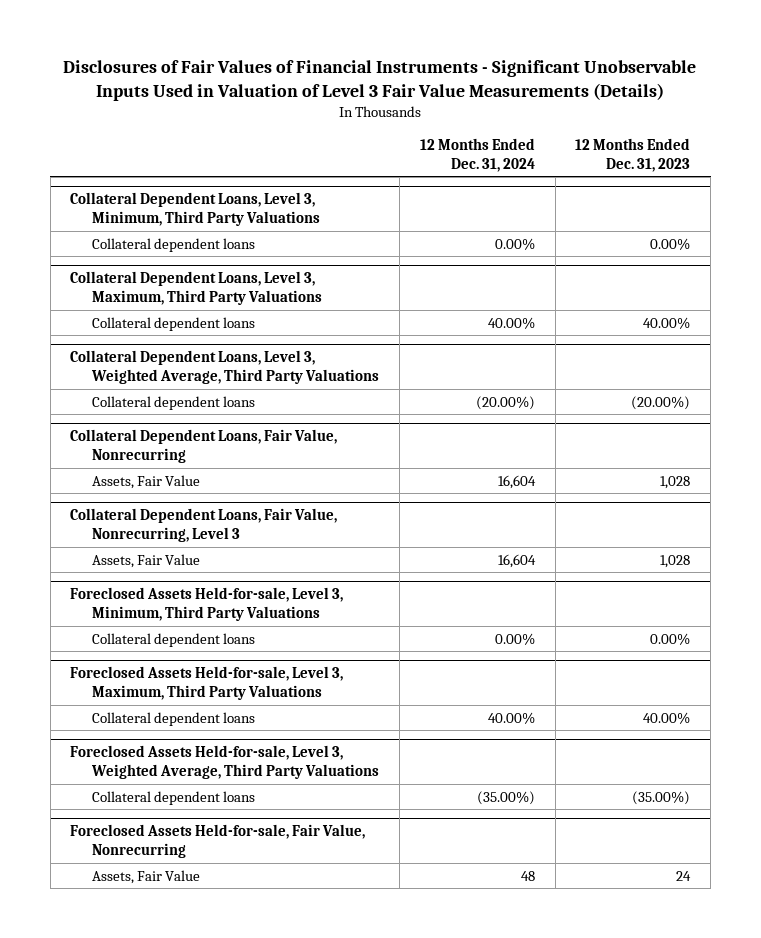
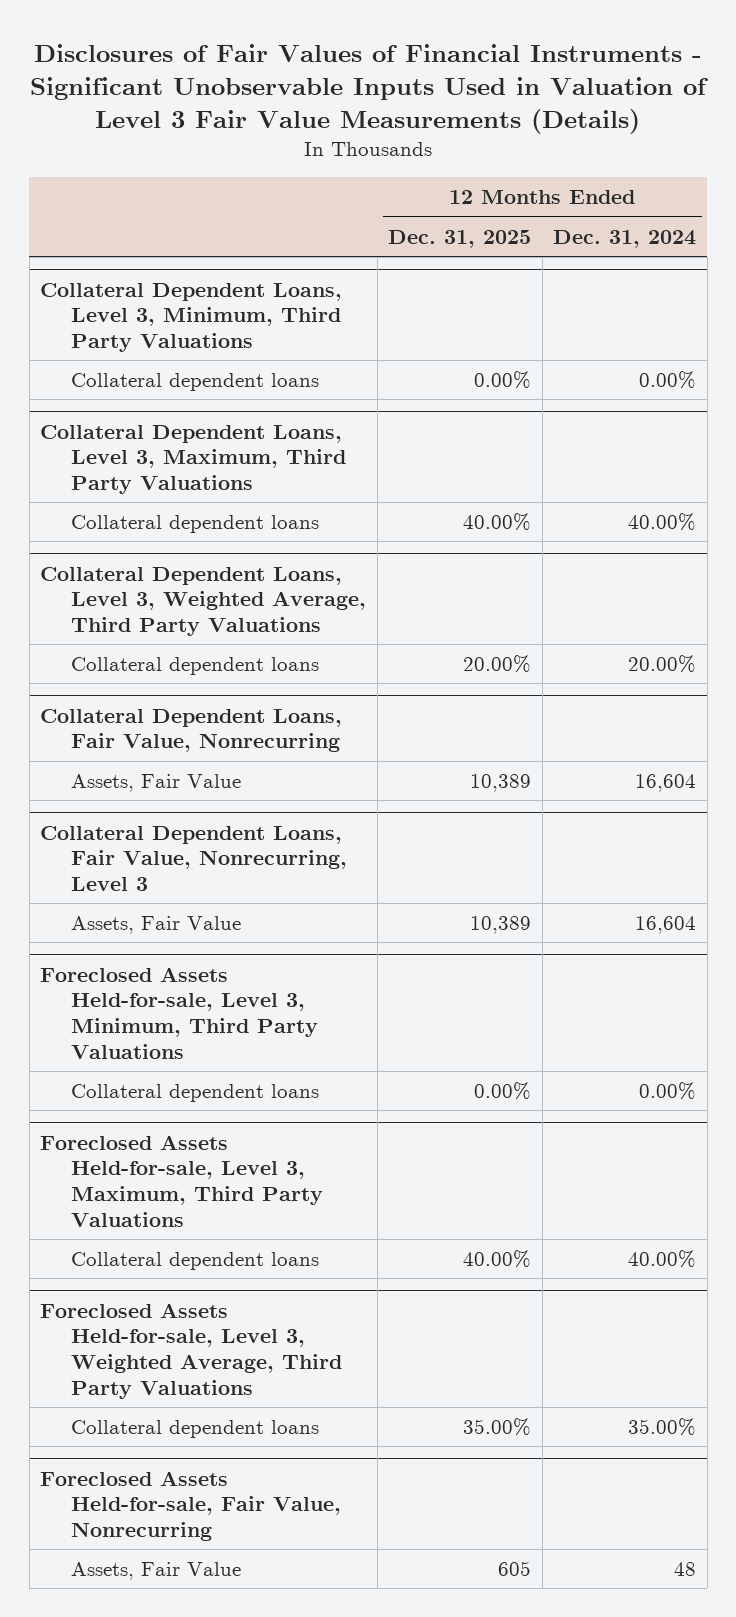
[575,137,691,172] 12 Months Ended Dec. 31, 2023 -> none
none -> [388,229,532,248] Dec. 31, 2025
[475,395,535,410] (20.00%) -> [628,654,697,673] 20.00%
[476,790,535,805] (35.00%) -> [628,1417,697,1436] 35.00%

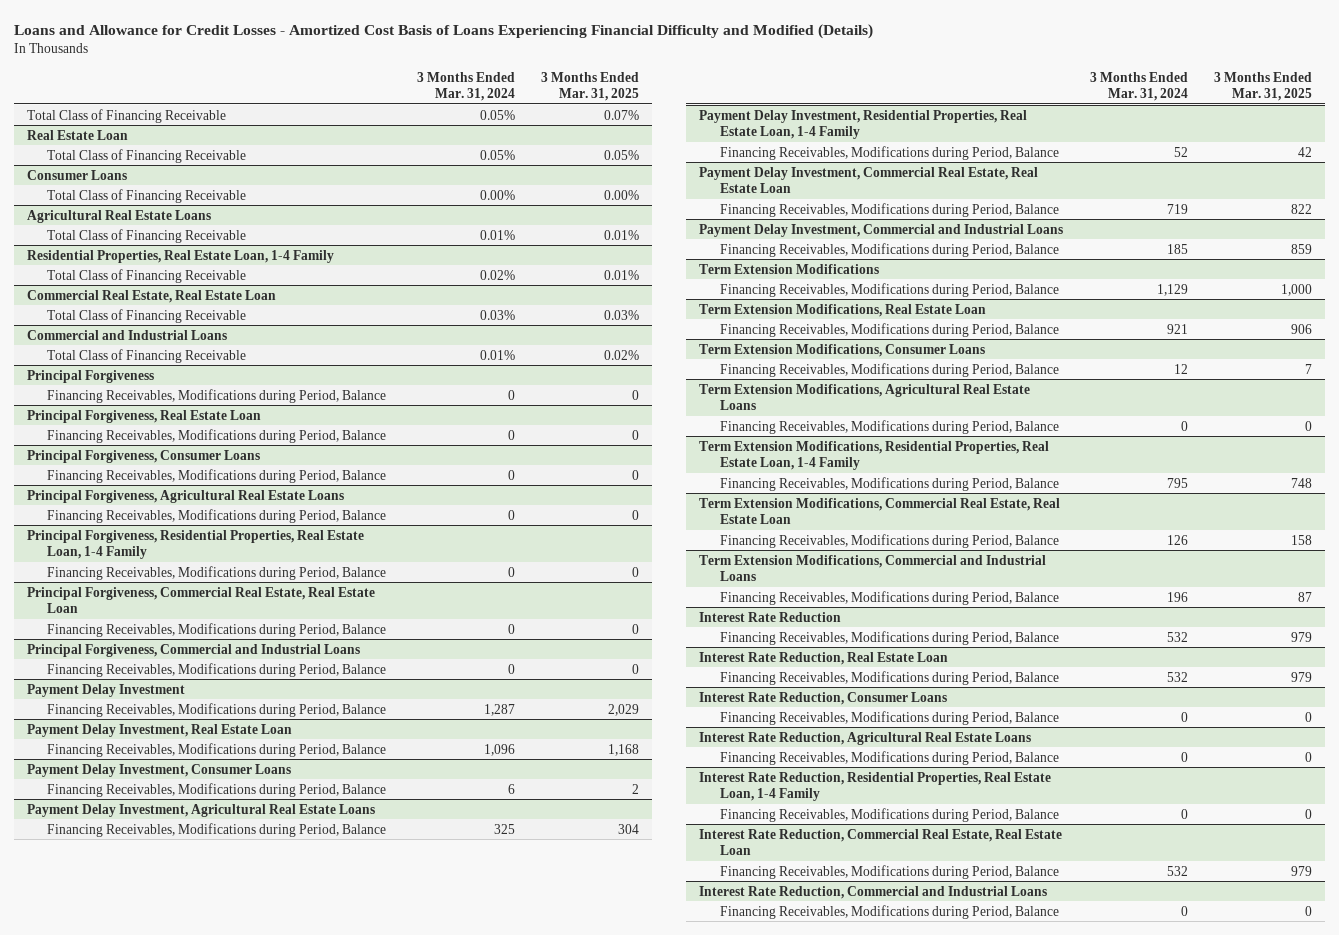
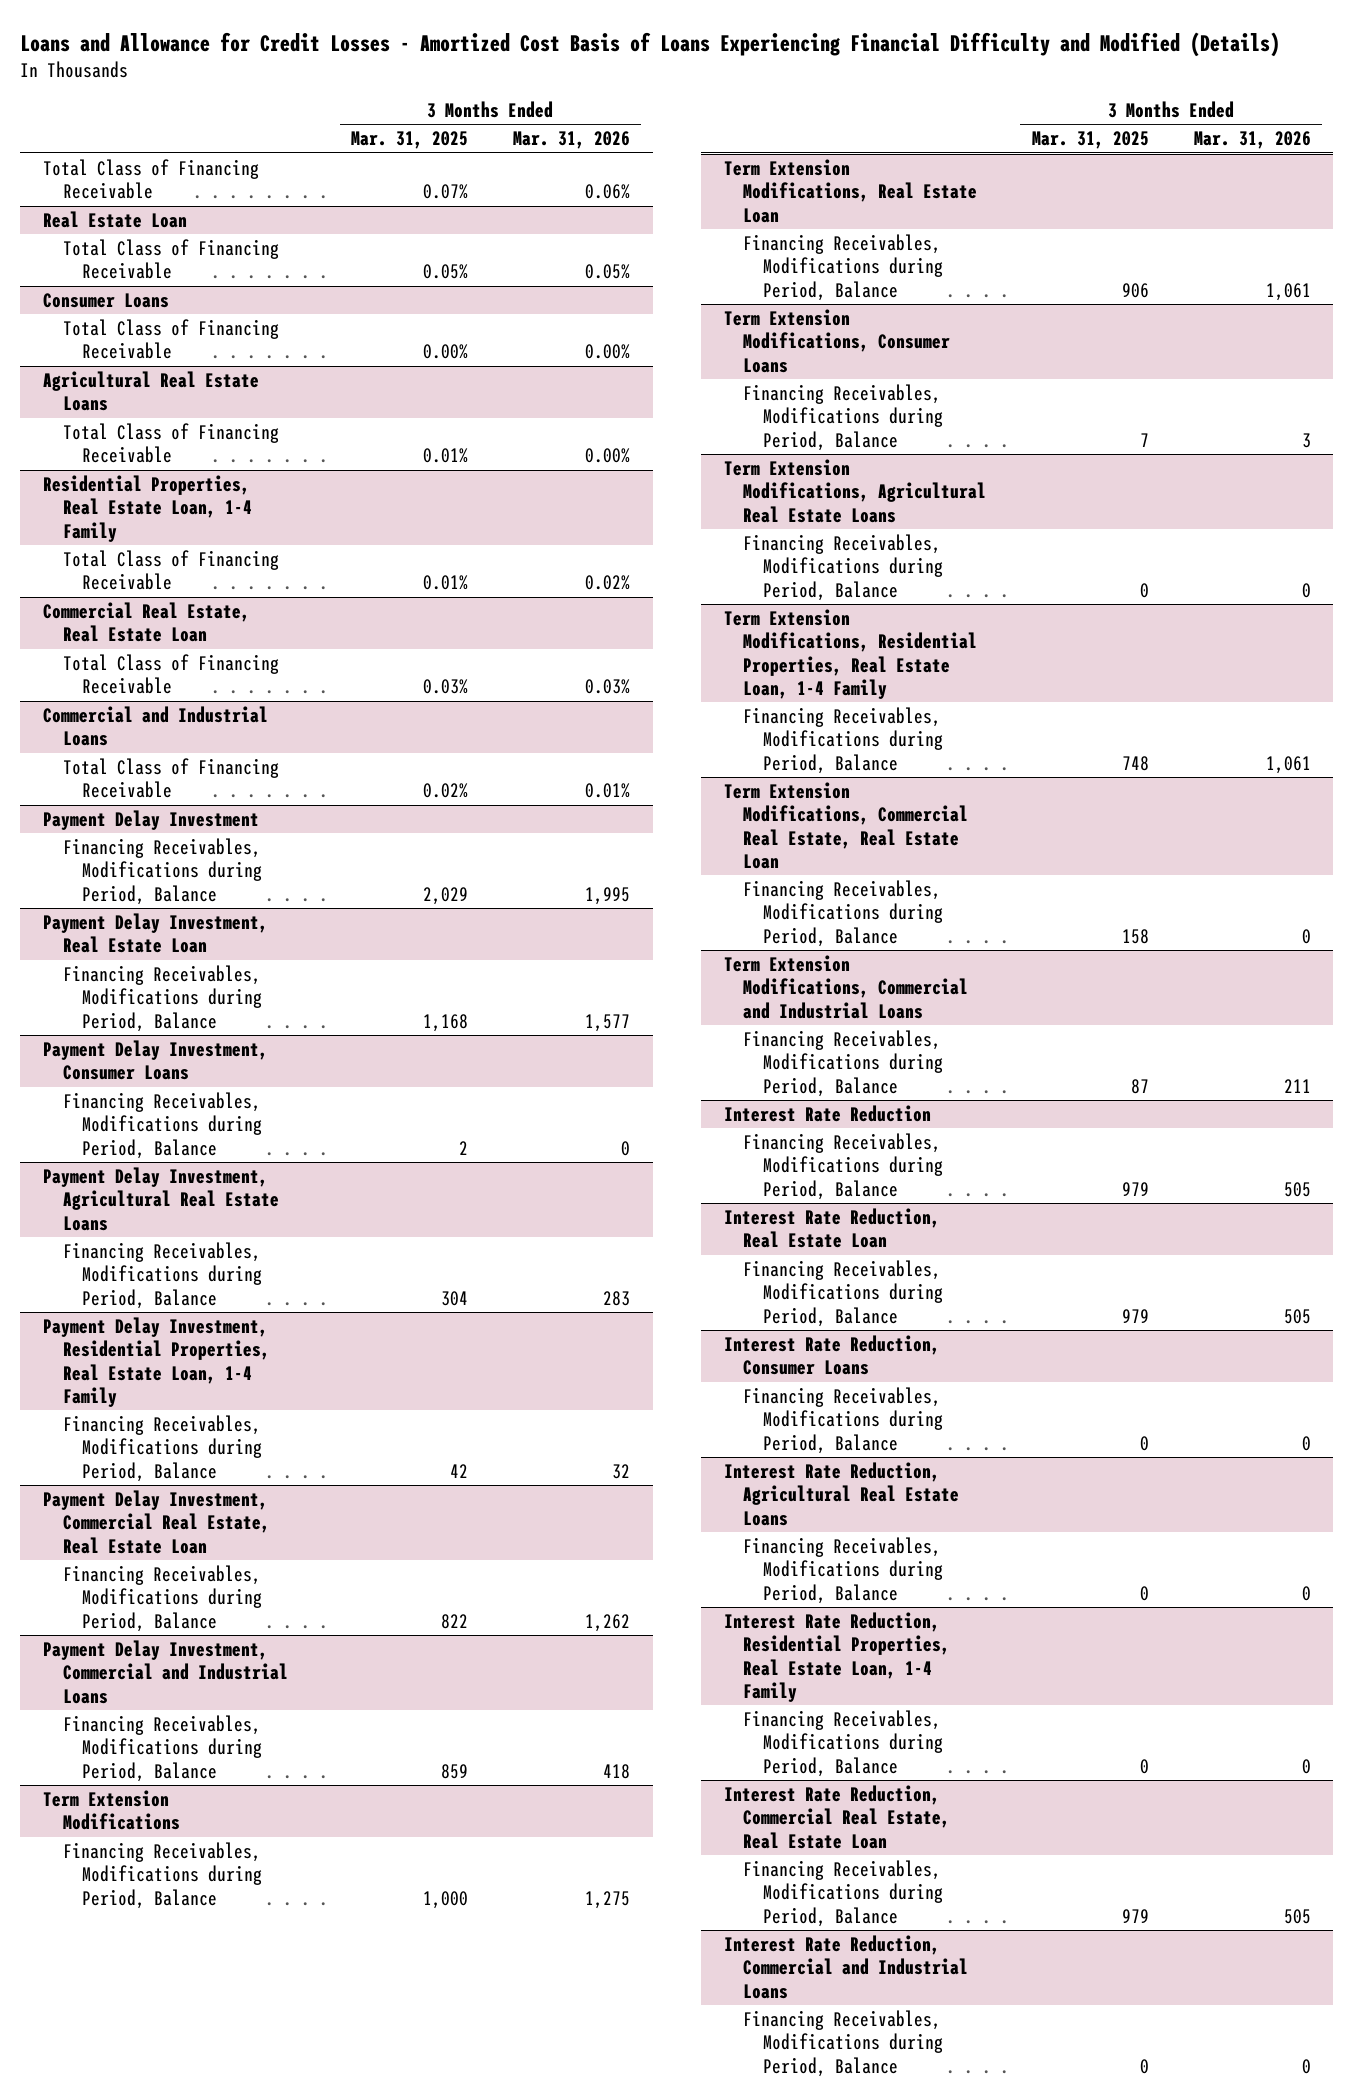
[416,71,515,102] 3 Months Ended Mar. 31, 2024 -> none
none -> [513,131,631,150] Mar. 31, 2026
[26,369,154,383] Principal Forgiveness -> none
[47,388,387,403] Financing Receivables, Modifications during Period, Balance -> none
[26,409,261,423] Principal Forgiveness, Real Estate Loan -> none
[47,428,387,443] Financing Receivables, Modifications during Period, Balance -> none
[26,449,260,463] Principal Forgiveness, Consumer Loans -> none
[47,468,387,483] Financing Receivables, Modifications during Period, Balance -> none
[26,489,344,503] Principal Forgiveness, Agricultural Real Estate Loans -> none
[47,508,387,523] Financing Receivables, Modifications during Period, Balance -> none
[26,529,364,560] Principal Forgiveness, Residential Properties, Real Estate Loan, 1-4 Family -> none
[47,565,387,580] Financing Receivables, Modifications during Period, Balance -> none
[26,586,375,614] Principal Forgiveness, Commercial Real Estate, Real Estate Loan -> none
[47,622,387,637] Financing Receivables, Modifications during Period, Balance -> none
[26,643,360,657] Principal Forgiveness, Commercial and Industrial Loans -> none
[47,662,387,677] Financing Receivables, Modifications during Period, Balance -> none

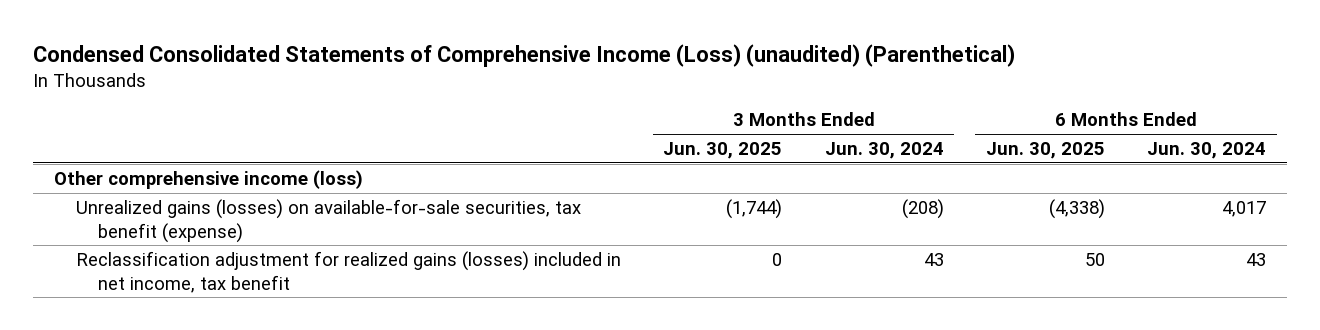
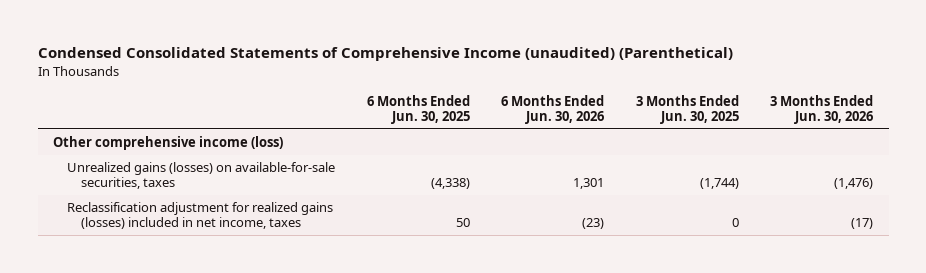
[33,43,1016,67] Condensed Consolidated Statements of Comprehensive Income (Loss) (unaudited) (Parenthetical) -> [37,47,733,62] Condensed Consolidated Statements of Comprehensive Income (unaudited) (Parenthetical)
[824,142,944,160] Jun. 30, 2024 -> none
[1147,142,1267,160] Jun. 30, 2024 -> none
none -> [501,94,605,125] 6 Months Ended Jun. 30, 2026
none -> [769,94,873,125] 3 Months Ended Jun. 30, 2026
[76,198,582,243] Unrealized gains (losses) on available-for-sale securities, tax benefit (expense) -> [67,162,336,190] Unrealized gains (losses) on available-for-sale securities, taxes
[76,250,622,293] Reclassification adjustment for realized gains (losses) included in net income, tax benefit -> [67,202,334,230] Reclassification adjustment for realized gains (losses) included in net income, taxes

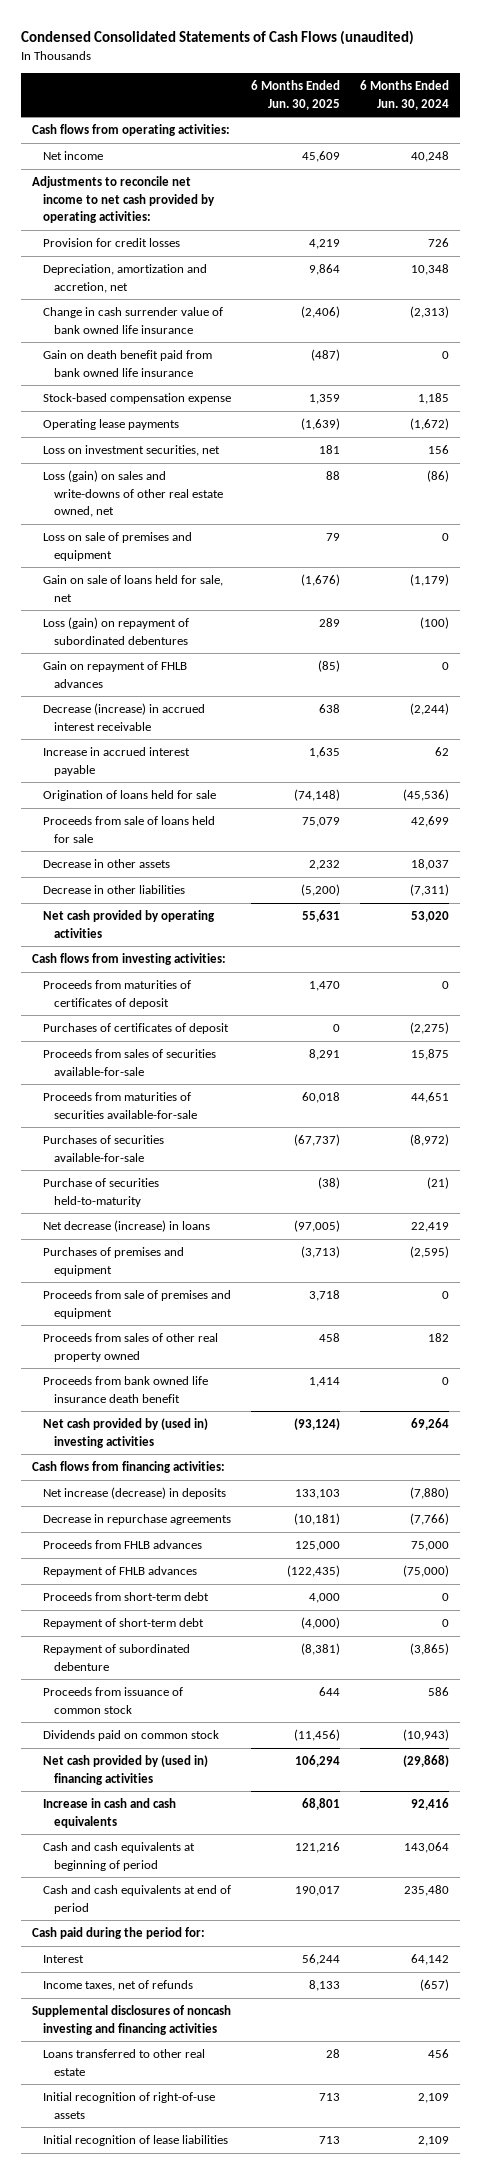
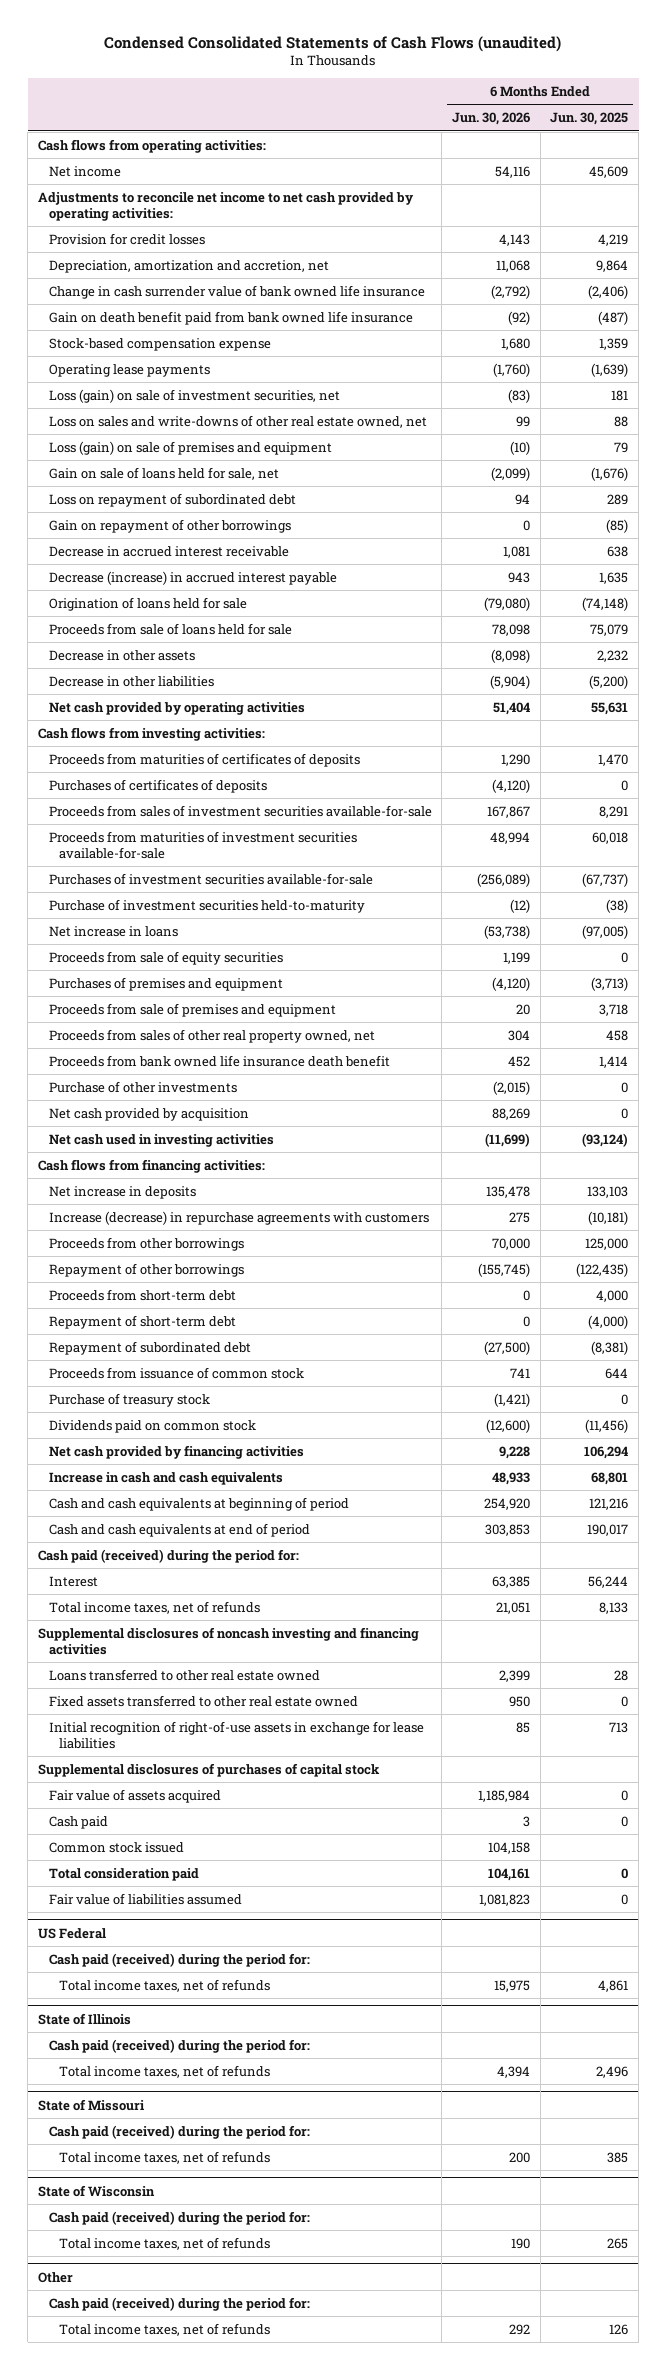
[360,80,450,110] 6 Months Ended Jun. 30, 2024 -> none
none -> [451,112,530,126] Jun. 30, 2026
[42,445,220,457] Loss on investment securities, net -> [48,388,340,403] Loss (gain) on sale of investment securities, net
[42,470,223,517] Loss (gain) on sales and write-downs of other real estate owned, net -> [48,414,427,428] Loss on sales and write-downs of other real estate owned, net
[42,532,192,561] Loss on sale of premises and equipment -> [48,440,332,455] Loss (gain) on sale of premises and equipment
[42,617,189,645] Loss (gain) on repayment of subordinated debentures -> [48,492,296,507] Loss on repayment of subordinated debt
[42,661,187,688] Gain on repayment of FHLB advances -> [48,518,291,533] Gain on repayment of other borrowings
[42,703,205,731] Decrease (increase) in accrued interest receivable -> [48,545,289,557] Decrease in accrued interest receivable
[42,747,190,776] Increase in accrued interest payable -> [48,570,337,585] Decrease (increase) in accrued interest payable
[42,980,191,1009] Proceeds from maturities of certificates of deposit -> [48,752,360,767] Proceeds from maturities of certificates of deposits
[42,1023,229,1035] Purchases of certificates of deposit -> [48,778,267,793] Purchases of certificates of deposits
[42,1049,216,1076] Proceeds from sales of securities available-for-sale -> [48,804,432,817] Proceeds from sales of investment securities available-for-sale
[42,1092,197,1119] Proceeds from maturities of securities available-for-sale -> [48,830,357,859] Proceeds from maturities of investment securities available-for-sale
[42,1135,164,1162] Purchases of securities available-for-sale -> [48,872,373,885] Purchases of investment securities available-for-sale
[42,1178,159,1207] Purchase of securities held-to-maturity -> [48,898,365,913] Purchase of investment securities held-to-maturity
[42,1220,210,1233] Net decrease (increase) in loans -> [48,925,178,937] Net increase in loans
none -> [48,950,283,965] Proceeds from sale of equity securities
[42,1333,218,1362] Proceeds from sales of other real property owned -> [48,1028,375,1043] Proceeds from sales of other real property owned, net
none -> [48,1080,237,1093] Purchase of other investments
none -> [48,1107,249,1121] Net cash provided by acquisition
[42,1418,208,1448] Net cash provided by (used in) investing activities -> [48,1133,274,1147] Net cash used in investing activities
[42,1487,226,1500] Net increase (decrease) in deposits -> [48,1185,196,1199] Net increase in deposits
[42,1514,231,1526] Decrease in repurchase agreements -> [48,1210,429,1225] Increase (decrease) in repurchase agreements with customers
[42,1540,202,1550] Proceeds from FHLB advances -> [48,1236,244,1251] Proceeds from other borrowings
[42,1566,197,1578] Repayment of FHLB advances -> [48,1262,244,1277] Repayment of other borrowings
[42,1644,190,1671] Repayment of subordinated debenture -> [48,1340,251,1355] Repayment of subordinated debt
none -> [48,1392,210,1407] Purchase of treasury stock
[42,1755,208,1785] Net cash provided by (used in) financing activities -> [48,1444,304,1459] Net cash provided by financing activities
[31,1927,205,1940] Cash paid during the period for: -> [38,1548,300,1563] Cash paid (received) during the period for:
[42,1980,193,1992] Income taxes, net of refunds -> [48,1600,260,1614] Total income taxes, net of refunds
[42,2135,228,2147] Initial recognition of lease liabilities -> none
[42,2049,205,2076] Loans transferred to other real estate -> [48,1668,320,1681] Loans transferred to other real estate owned
none -> [48,1694,358,1707] Fixed assets transferred to other real estate owned
[42,2092,215,2119] Initial recognition of right-of-use assets -> [48,1720,424,1749] Initial recognition of right-of-use assets in exchange for lease liabilities
none -> [38,1762,381,1777] Supplemental disclosures of purchases of capital stock
none -> [48,1788,221,1803] Fair value of assets acquired
none -> [48,1815,108,1829] Cash paid
none -> [48,1841,184,1853] Common stock issued
none -> [48,1867,199,1881] Total consideration paid
none -> [48,1892,242,1905] Fair value of liabilities assumed
none -> [38,1927,107,1939] US Federal
none -> [48,1952,310,1967] Cash paid (received) during the period for:
none -> [58,1978,270,1992] Total income taxes, net of refunds
none -> [38,2012,132,2025] State of Illinois
none -> [48,2038,310,2053] Cash paid (received) during the period for:
none -> [58,2064,270,2078] Total income taxes, net of refunds
none -> [38,2098,145,2111] State of Missouri
none -> [48,2124,310,2139] Cash paid (received) during the period for:
none -> [58,2150,270,2164] Total income taxes, net of refunds
none -> [38,2184,156,2197] State of Wisconsin
none -> [48,2210,310,2225] Cash paid (received) during the period for:
none -> [58,2236,270,2250] Total income taxes, net of refunds
none -> [38,2271,74,2283] Other
none -> [48,2296,310,2311] Cash paid (received) during the period for:
none -> [58,2322,270,2336] Total income taxes, net of refunds

